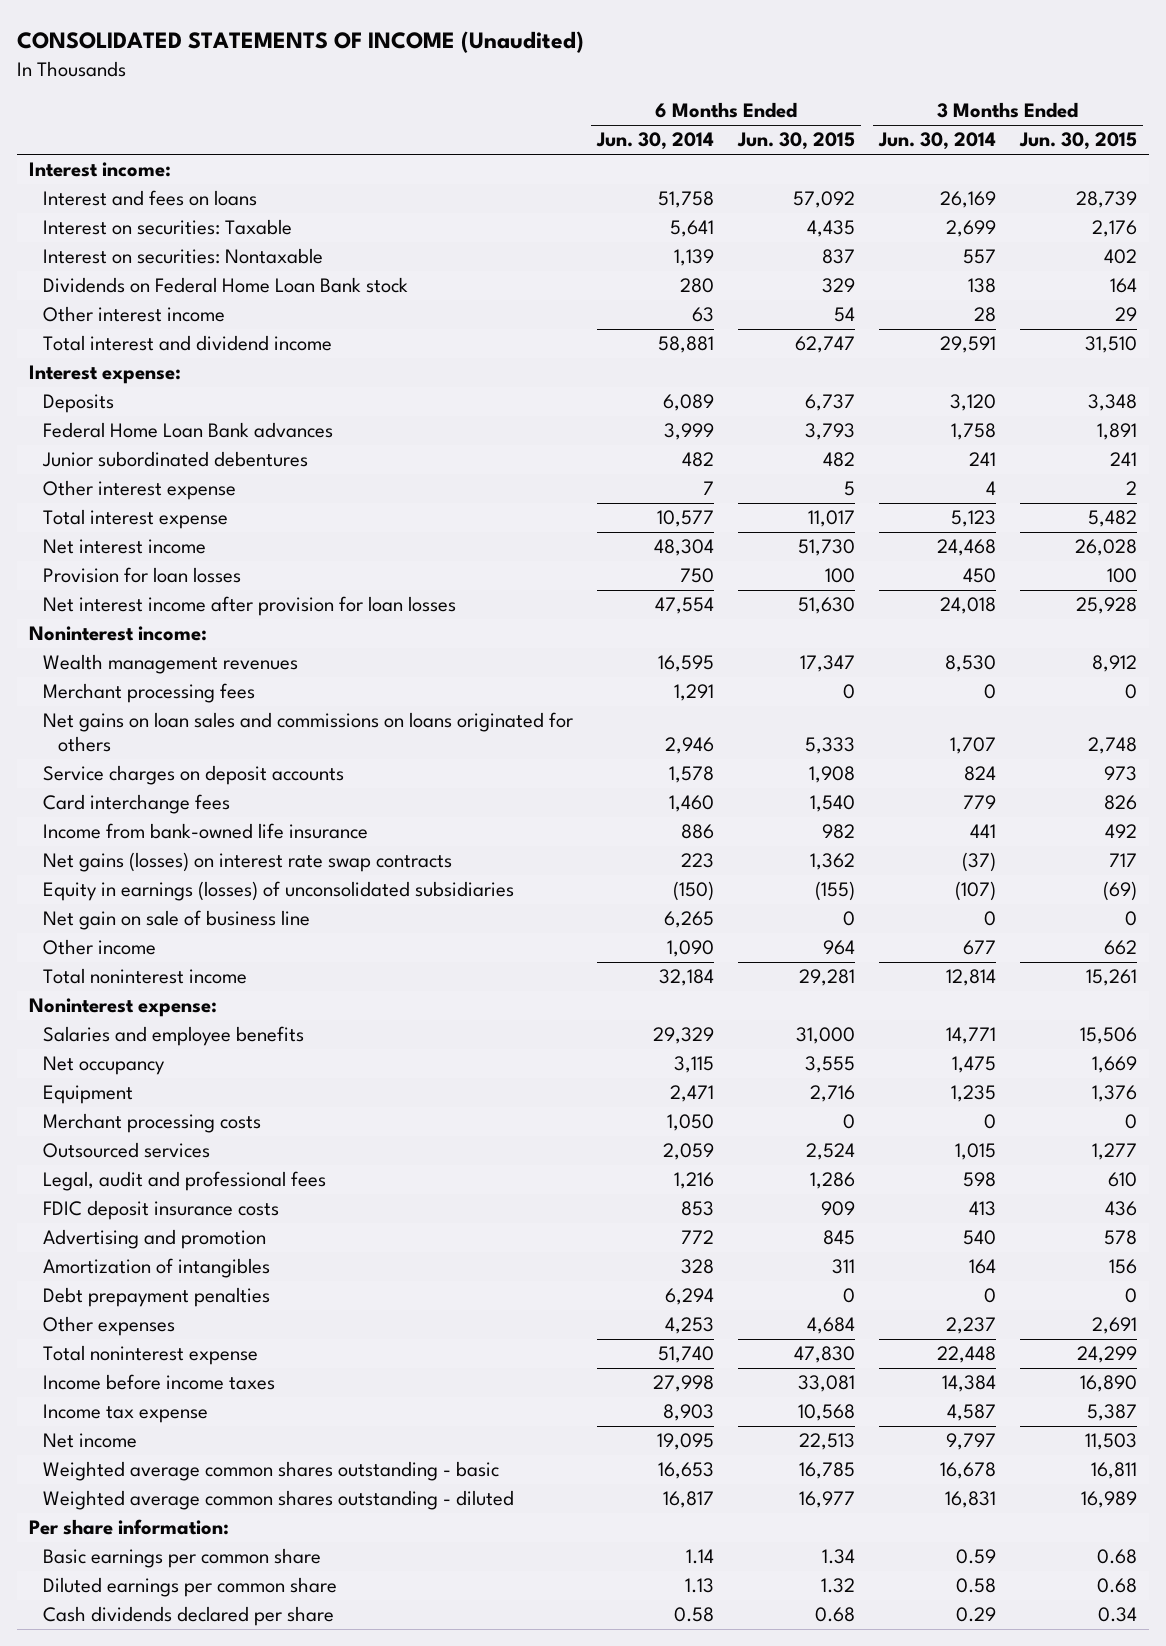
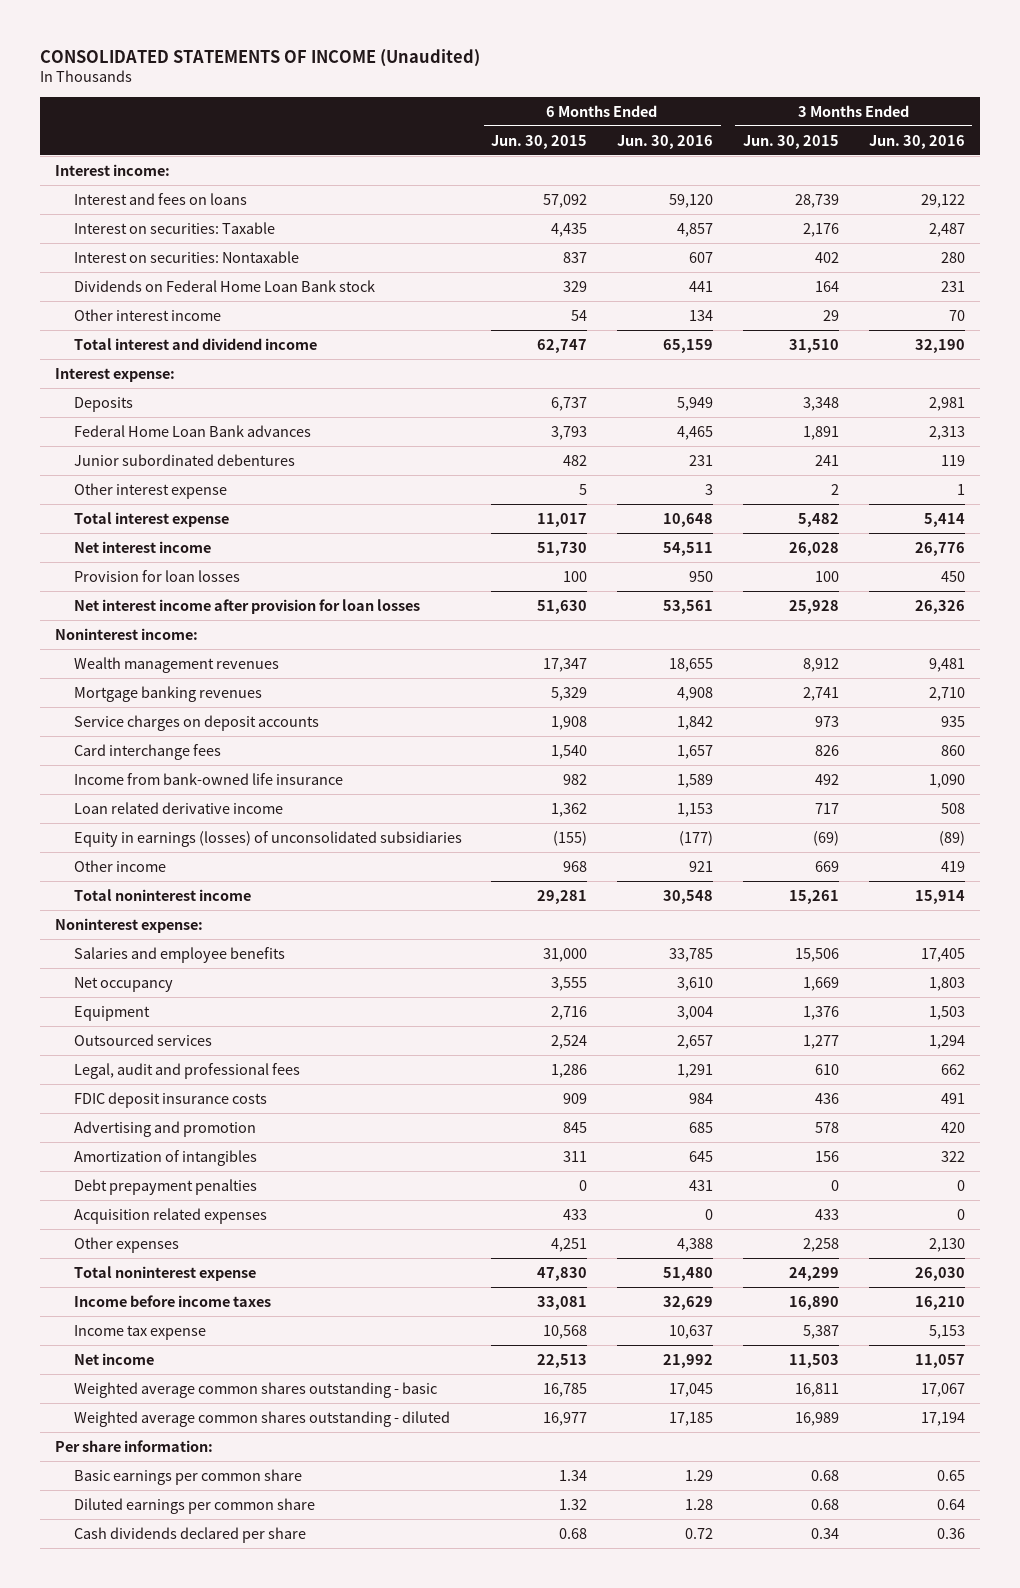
[596,132,715,151] Jun. 30, 2014 -> none
[878,132,997,151] Jun. 30, 2014 -> none
none -> [617,134,714,149] Jun. 30, 2016
none -> [868,134,965,149] Jun. 30, 2016
[43,683,256,704] Merchant processing fees -> none
[43,712,574,753] Net gains on loan sales and commissions on loans originated for others -> none
none -> [73,685,262,702] Mortgage banking revenues
[43,852,453,873] Net gains (losses) on interest rate swap contracts -> [73,801,283,814] Loan related derivative income
[43,910,311,931] Net gain on sale of business line -> none
[823,940,856,956] 964 -> [563,860,588,872] 968
[1103,940,1137,956] 662 -> [814,860,839,872] 669
[43,1113,262,1134] Merchant processing costs -> none
none -> [73,1207,267,1224] Acquisition related expenses
[807,1317,856,1335] 4,684 -> [551,1237,588,1252] 4,251
[1091,1317,1137,1335] 2,691 -> [802,1237,839,1252] 2,258

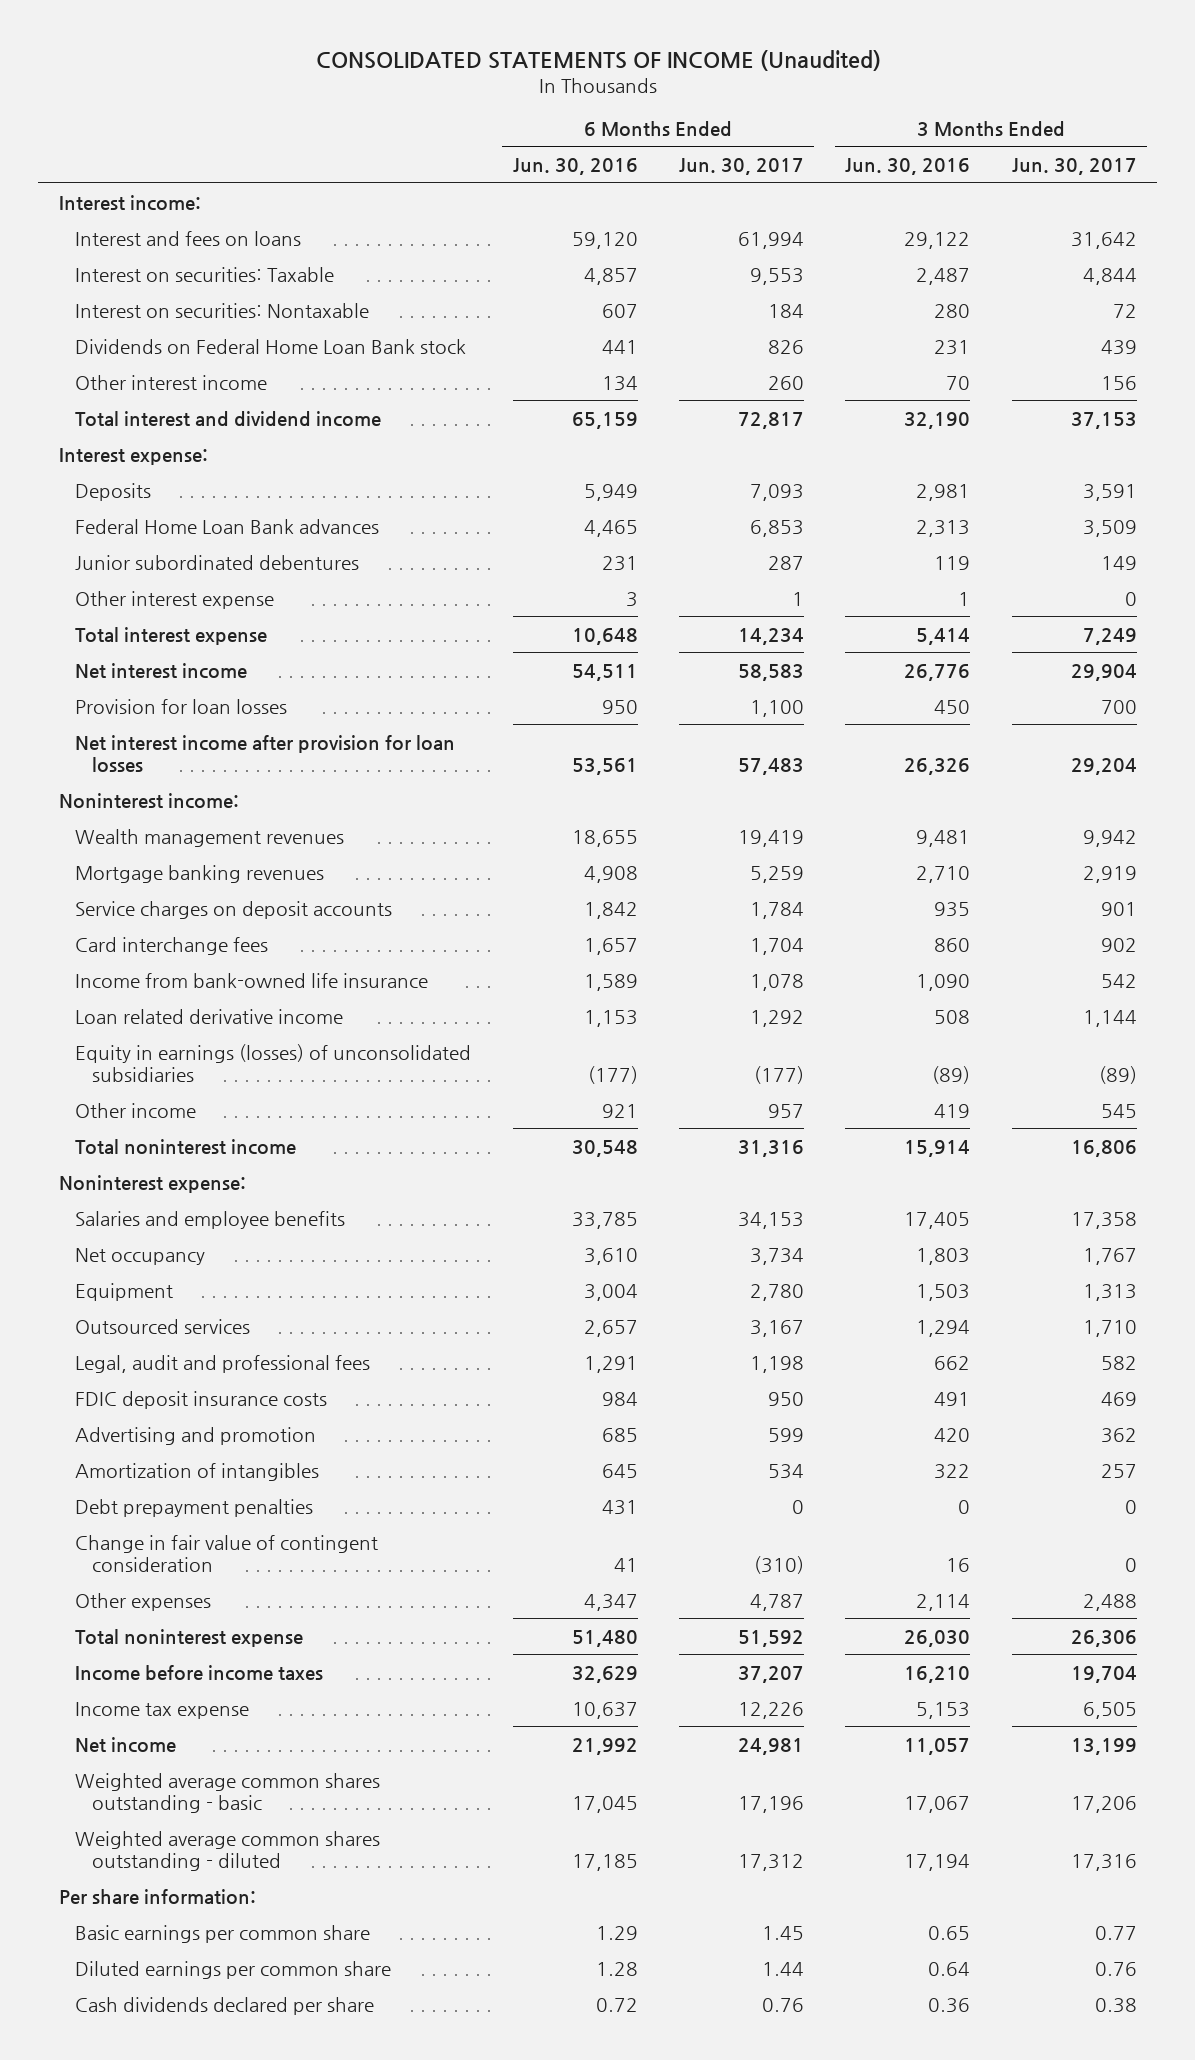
[491,134,588,149] Jun. 30, 2015 -> none
[742,134,839,149] Jun. 30, 2015 -> none
none -> [679,158,805,176] Jun. 30, 2017
none -> [1011,158,1137,176] Jun. 30, 2017
[73,1207,267,1224] Acquisition related expenses -> none
none -> [75,1534,379,1572] Change in fair value of contingent consideration
[677,1237,714,1252] 4,388 -> [583,1593,638,1611] 4,347
[928,1237,965,1252] 2,130 -> [916,1593,971,1611] 2,114

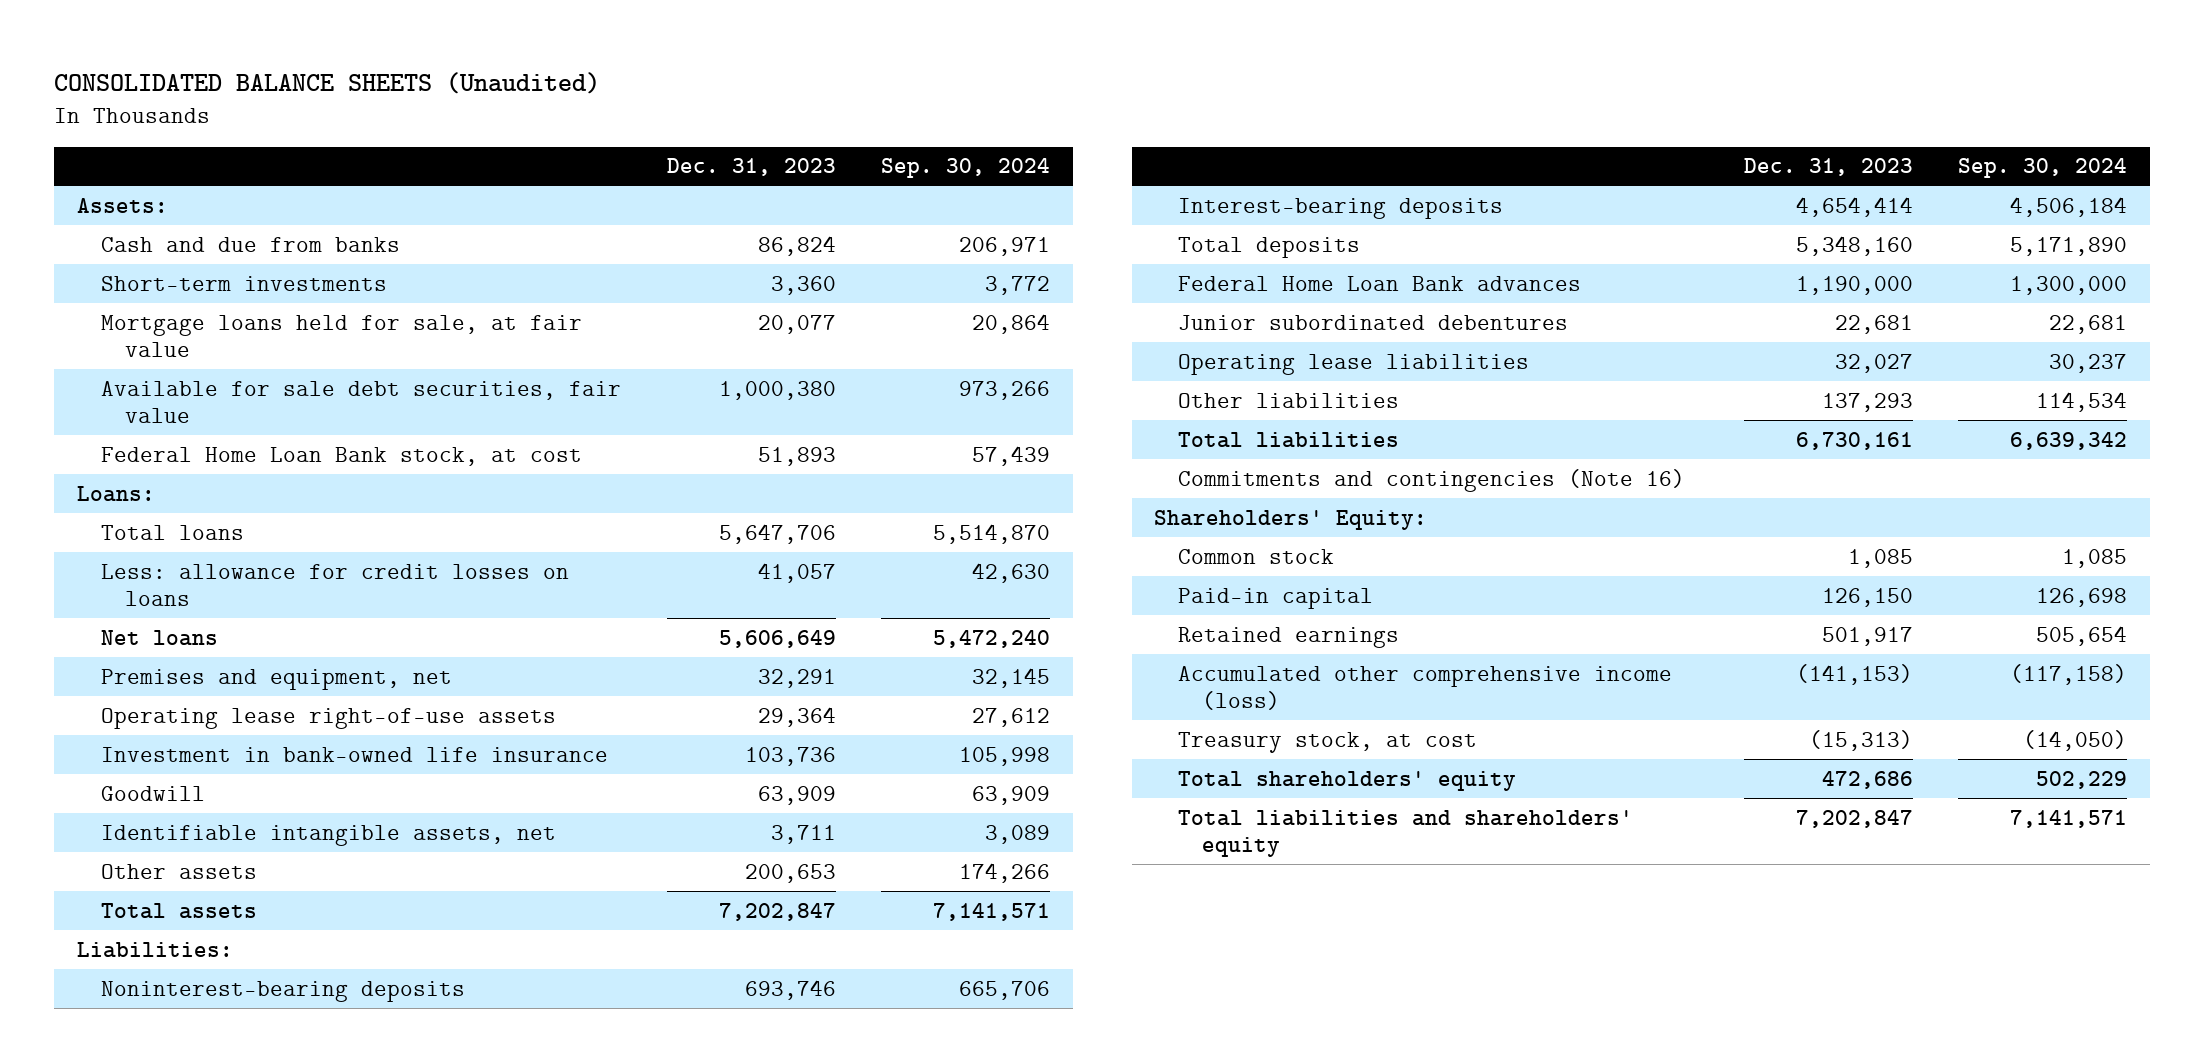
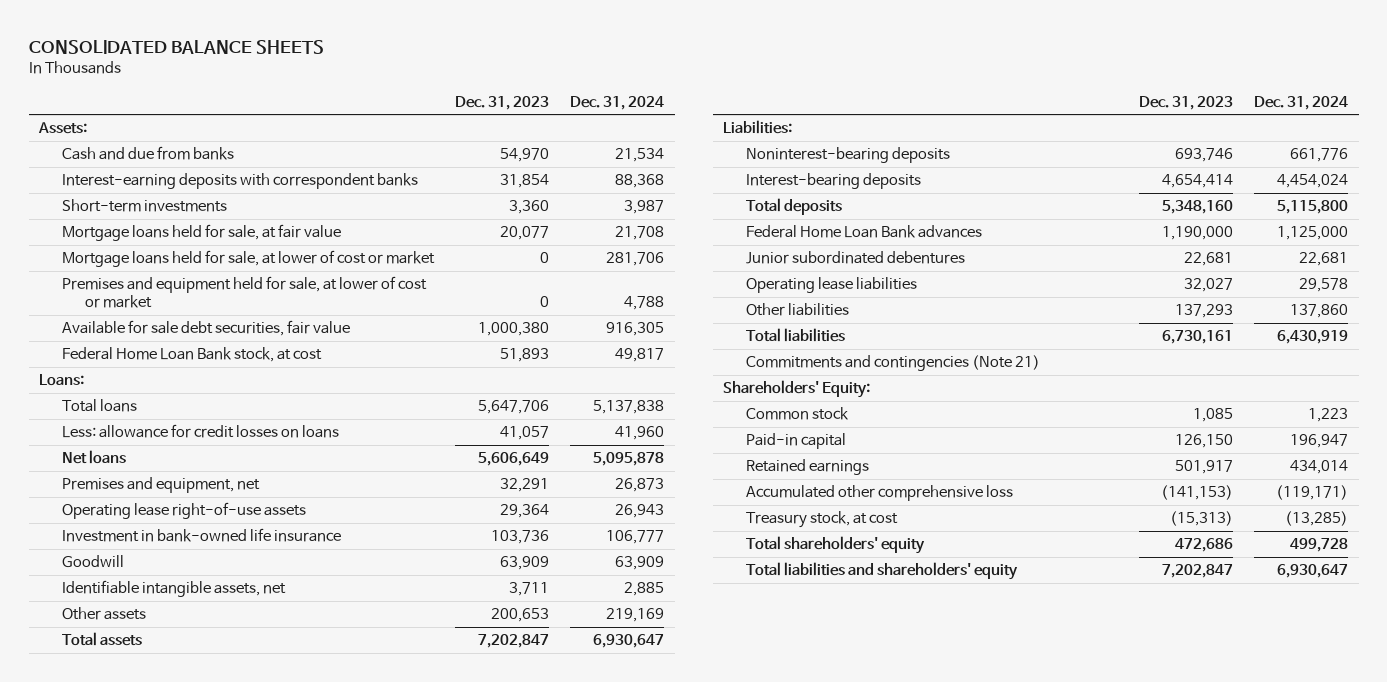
[54,72,601,95] CONSOLIDATED BALANCE SHEETS (Unaudited) -> [28,39,324,54] CONSOLIDATED BALANCE SHEETS
[880,158,1050,179] Sep. 30, 2024 -> none
none -> [570,95,665,110] Dec. 31, 2024
[757,235,836,256] 86,824 -> [500,148,550,163] 54,970
none -> [62,173,419,190] Interest-earning deposits with correspondent banks
none -> [62,250,436,268] Mortgage loans held for sale, at lower of cost or market
none -> [62,276,428,309] Premises and equipment held for sale, at lower of cost or market
[1178,468,1686,492] Commitments and contingencies (Note 16) -> [745,355,1040,372] Commitments and contingencies (Note 21)
[1178,665,1673,710] Accumulated other comprehensive income (loss) -> [745,485,1013,502] Accumulated other comprehensive loss

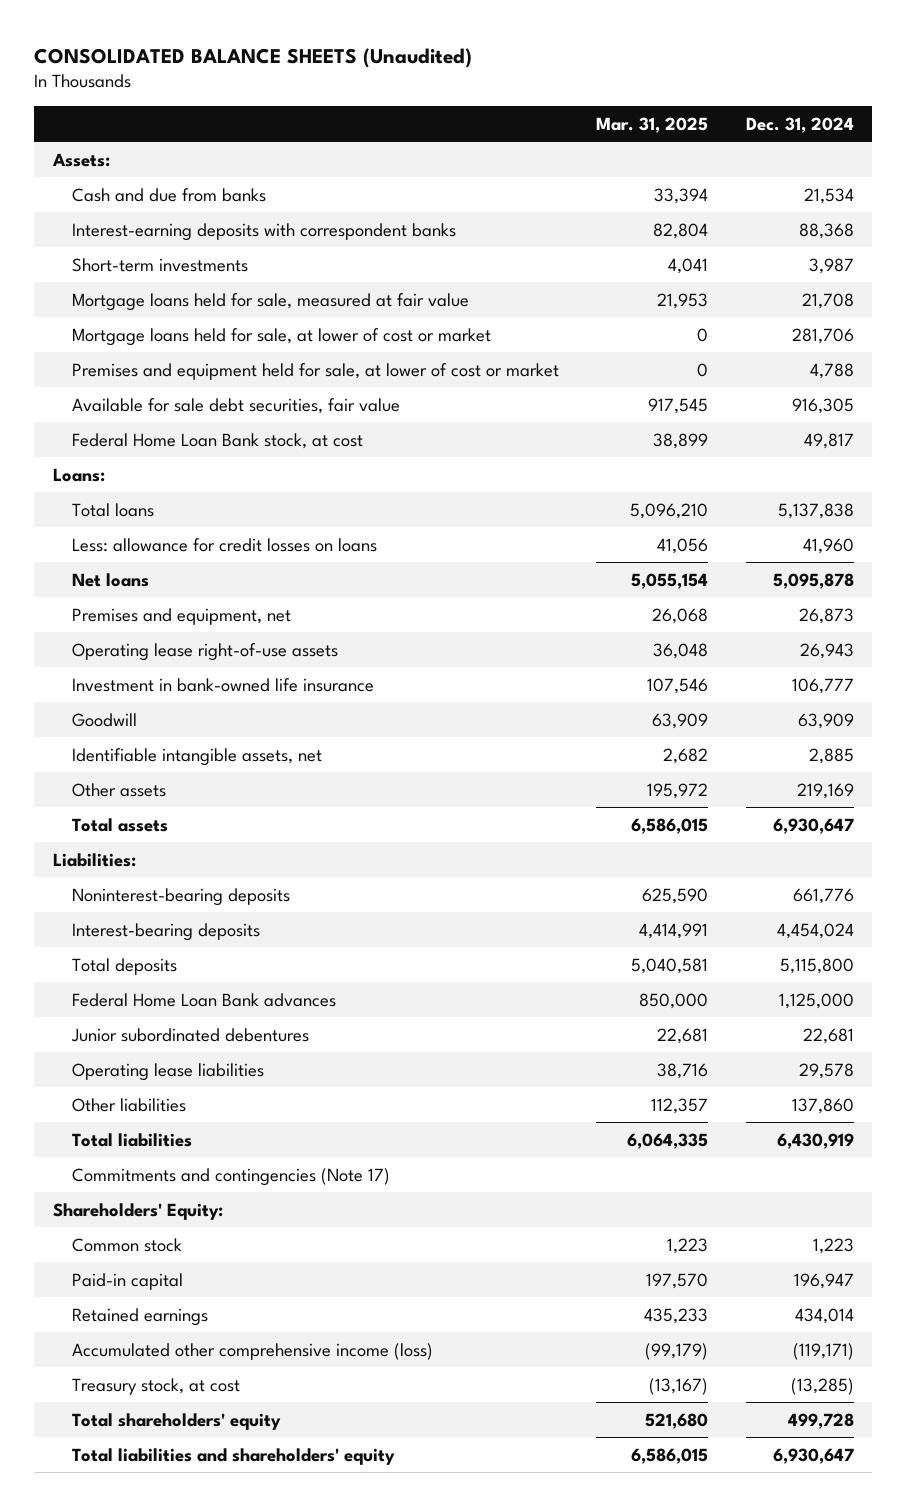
[28,39,324,54] CONSOLIDATED BALANCE SHEETS -> [34,47,473,68] CONSOLIDATED BALANCE SHEETS (Unaudited)
[455,95,550,110] Dec. 31, 2023 -> none
none -> [596,116,709,133] Mar. 31, 2025
[62,224,342,242] Mortgage loans held for sale, at fair value -> [71,292,469,311] Mortgage loans held for sale, measured at fair value
[745,355,1040,372] Commitments and contingencies (Note 21) -> [71,1167,390,1186] Commitments and contingencies (Note 17)
[745,485,1013,502] Accumulated other comprehensive loss -> [71,1342,433,1360] Accumulated other comprehensive income (loss)

